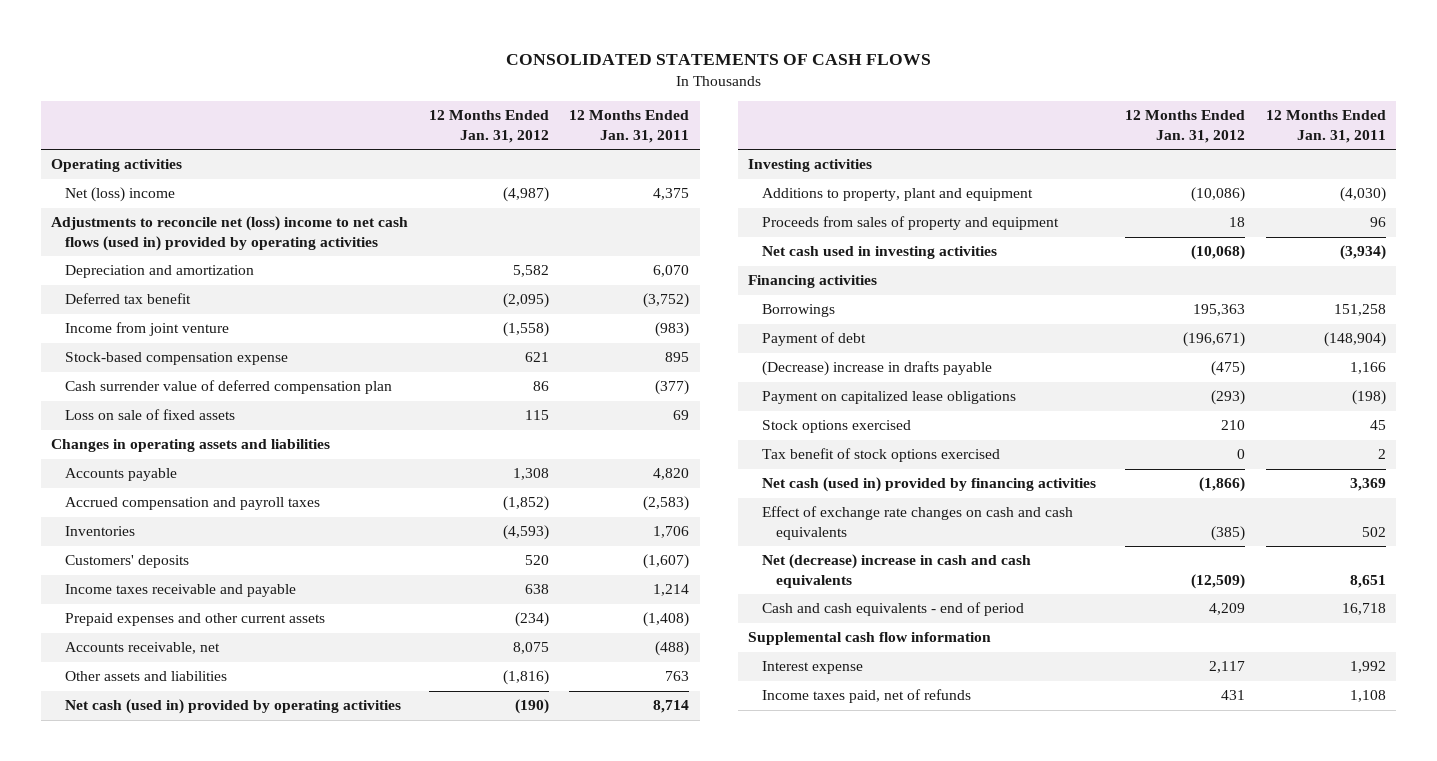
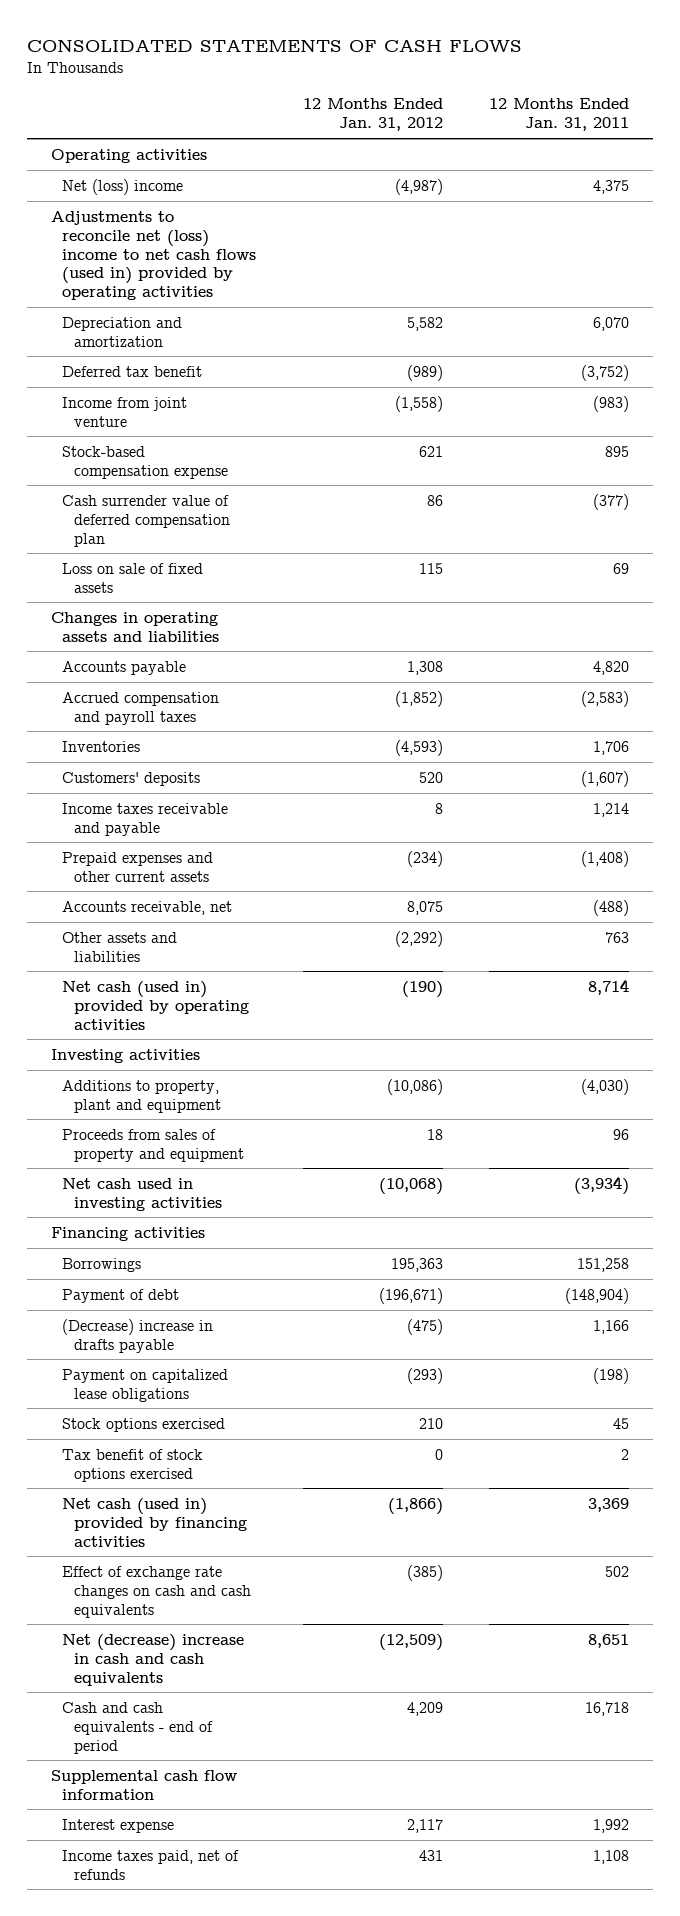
[502,293,549,309] (2,095) -> [406,364,443,381] (989)
[524,584,549,595] 638 -> [434,802,443,814] 8
[502,670,549,686] (1,816) -> [394,930,443,947] (2,292)

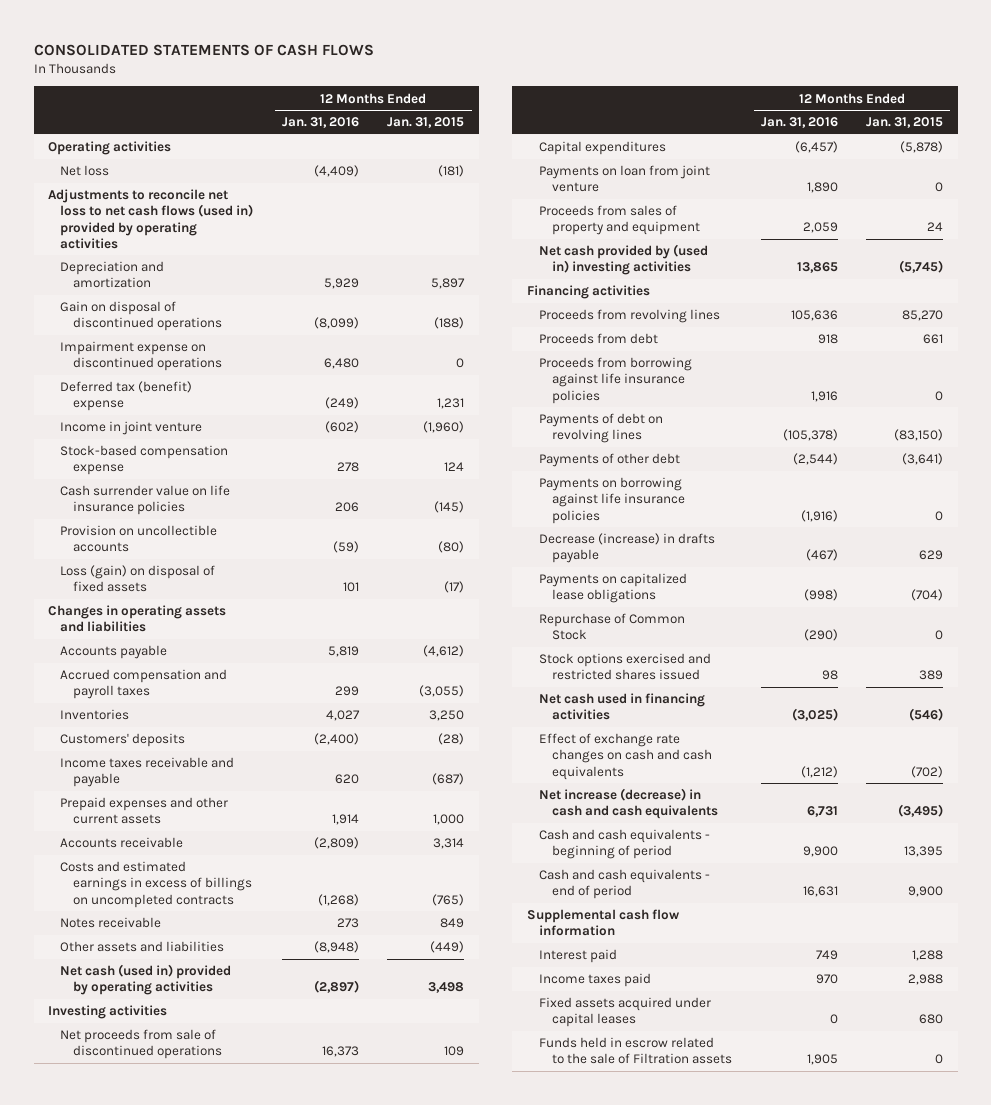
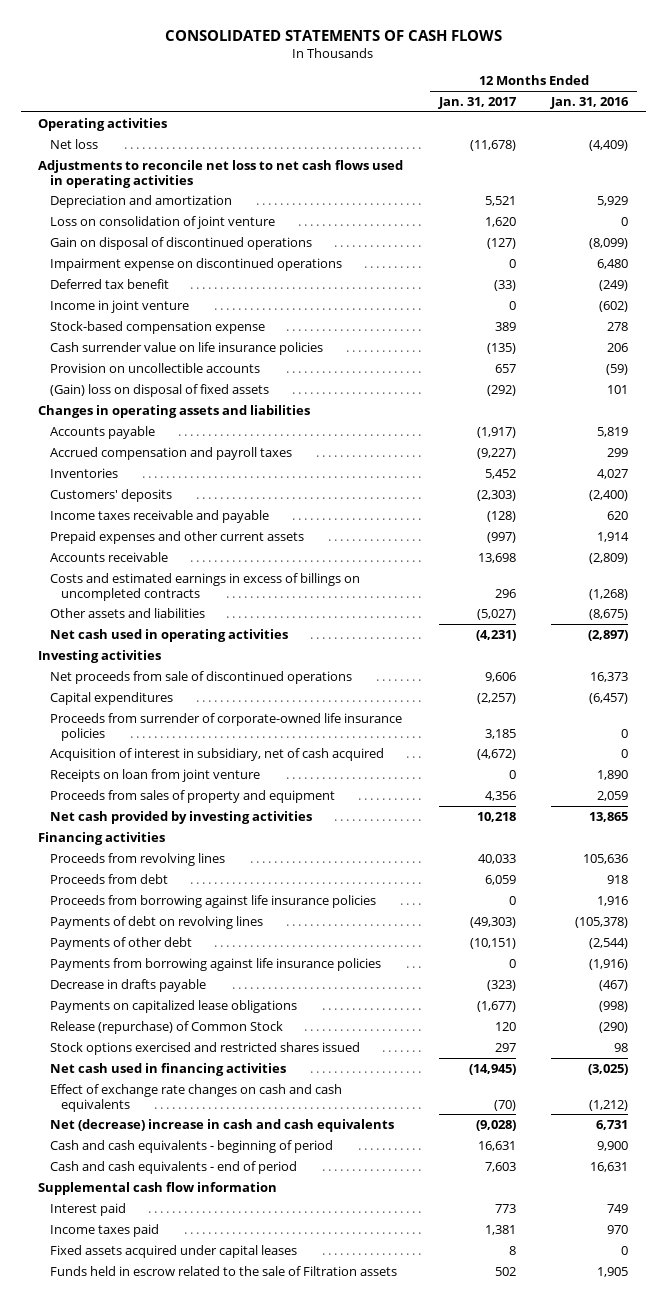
[387,117,465,129] Jan. 31, 2015 -> none
none -> [437,96,517,109] Jan. 31, 2017
[47,189,254,249] Adjustments to reconcile net loss to net cash flows (used in) provided by operating activities -> [38,159,404,188] Adjustments to reconcile net loss to net cash flows used in operating activities
none -> [49,215,275,229] Loss on consolidation of joint venture
[60,381,193,412] Deferred tax (benefit) expense -> [49,278,169,289] Deferred tax benefit
[60,565,216,593] Loss (gain) on disposal of fixed assets -> [49,383,269,397] (Gain) loss on disposal of fixed assets
[60,917,162,929] Notes receivable -> none
[313,941,359,954] (8,948) -> [589,608,629,620] (8,675)
[60,964,232,996] Net cash (used in) provided by operating activities -> [49,628,288,642] Net cash used in operating activities
none -> [49,712,402,741] Proceeds from surrender of corporate-owned life insurance policies
none -> [49,747,384,761] Acquisition of interest in subsidiary, net of cash acquired
[539,165,711,193] Payments on loan from joint venture -> [49,768,260,782] Receipts on loan from joint venture
[539,244,709,276] Net cash provided by (used in) investing activities -> [49,810,312,824] Net cash provided by investing activities
[539,477,685,524] Payments on borrowing against life insurance policies -> [49,957,381,971] Payments from borrowing against life insurance policies
[539,533,716,564] Decrease (increase) in drafts payable -> [49,978,206,992] Decrease in drafts payable
[539,613,686,641] Repurchase of Common Stock -> [49,1020,283,1034] Release (repurchase) of Common Stock
[539,788,718,820] Net increase (decrease) in cash and cash equivalents -> [49,1118,394,1132] Net (decrease) increase in cash and cash equivalents

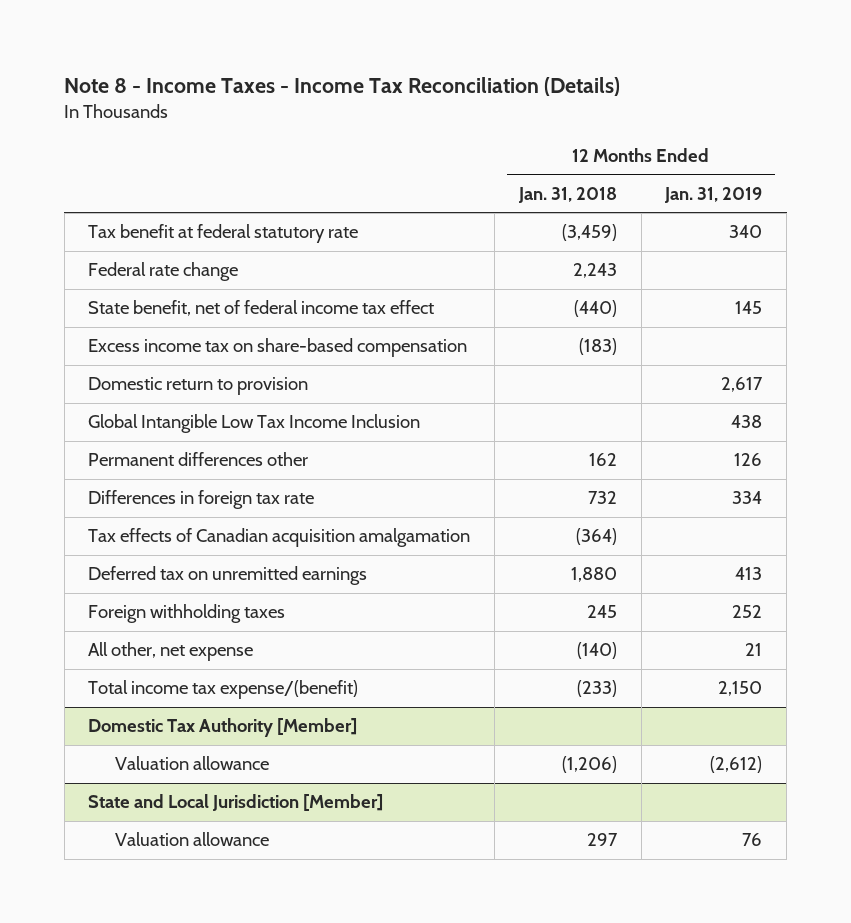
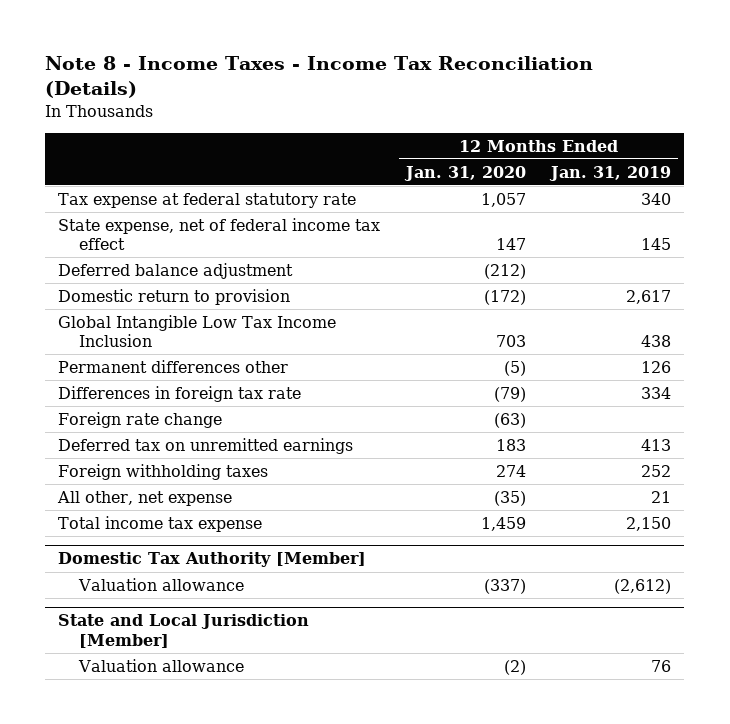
[517,186,617,203] Jan. 31, 2018 -> none
none -> [403,165,526,181] Jan. 31, 2020
[88,262,239,282] Federal rate change -> none
[88,338,468,358] Excess income tax on share-based compensation -> none
[88,224,359,244] Tax benefit at federal statutory rate -> [58,192,357,208] Tax expense at federal statutory rate
[88,300,435,317] State benefit, net of federal income tax effect -> [58,217,381,250] State expense, net of federal income tax effect
none -> [58,262,294,279] Deferred balance adjustment
[88,528,471,548] Tax effects of Canadian acquisition amalgamation -> none
none -> [58,411,223,428] Foreign rate change
[88,680,359,700] Total income tax expense/(benefit) -> [58,515,263,532] Total income tax expense

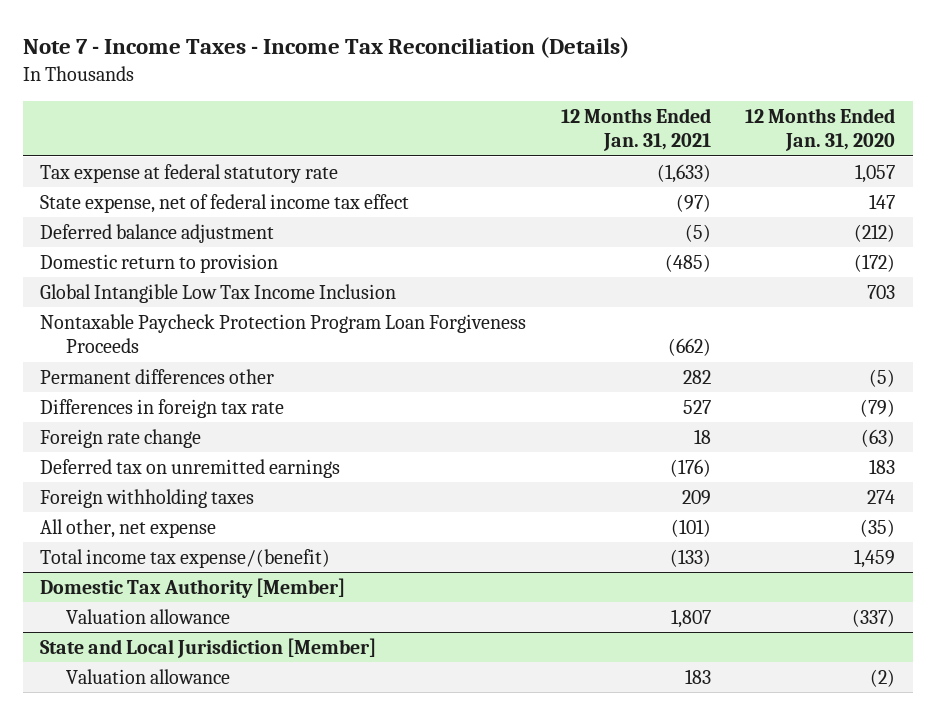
[45,56,594,99] Note 8 - Income Taxes - Income Tax Reconciliation (Details) -> [22,37,629,59] Note 7 - Income Taxes - Income Tax Reconciliation (Details)
[549,165,672,181] Jan. 31, 2019 -> none
none -> [560,108,711,152] 12 Months Ended Jan. 31, 2021
none -> [40,314,527,354] Nontaxable Paycheck Protection Program Loan Forgiveness Proceeds
[58,515,263,532] Total income tax expense -> [40,549,331,569] Total income tax expense/(benefit)

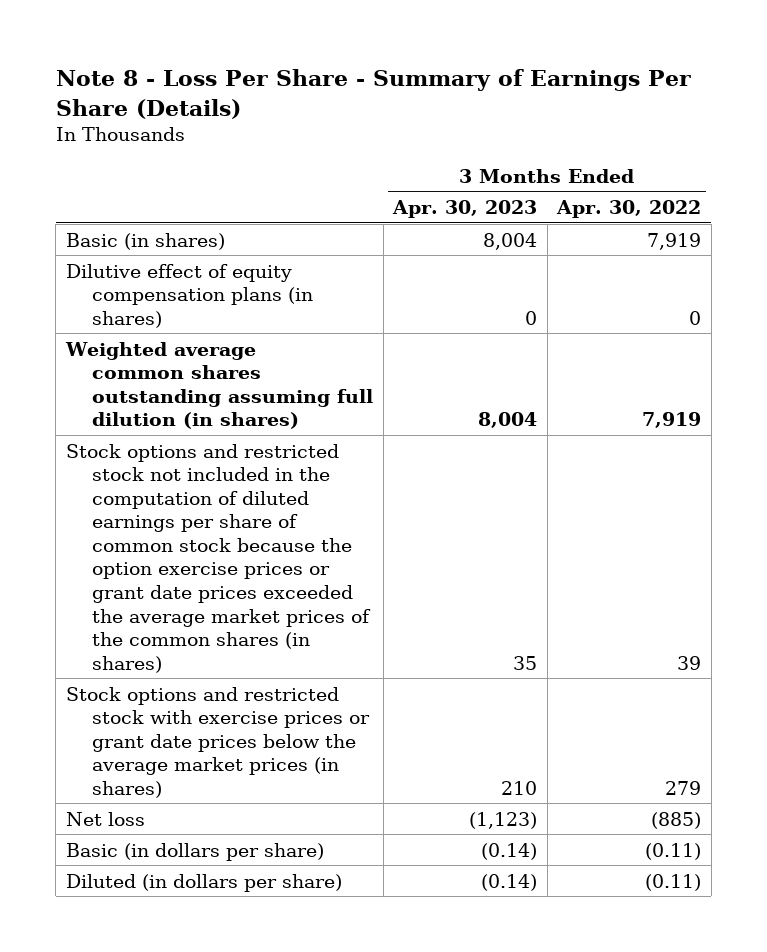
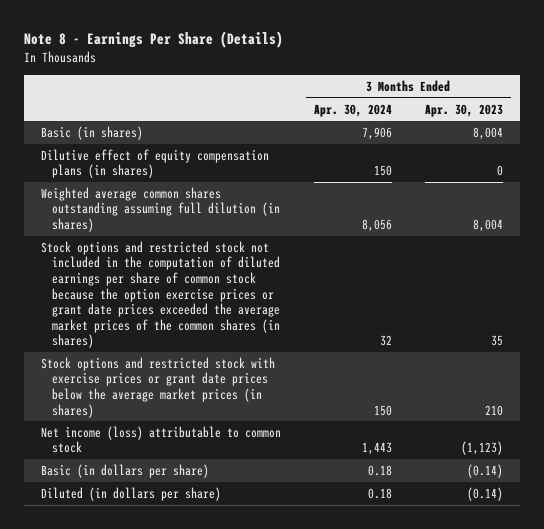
[55,68,691,119] Note 8 - Loss Per Share - Summary of Earnings Per Share (Details) -> [24,31,284,49] Note 8 - Earnings Per Share (Details)
[556,200,702,219] Apr. 30, 2022 -> none
none -> [313,103,392,117] Apr. 30, 2024
[65,811,145,826] Net loss -> [40,425,281,454] Net income (loss) attributable to common stock

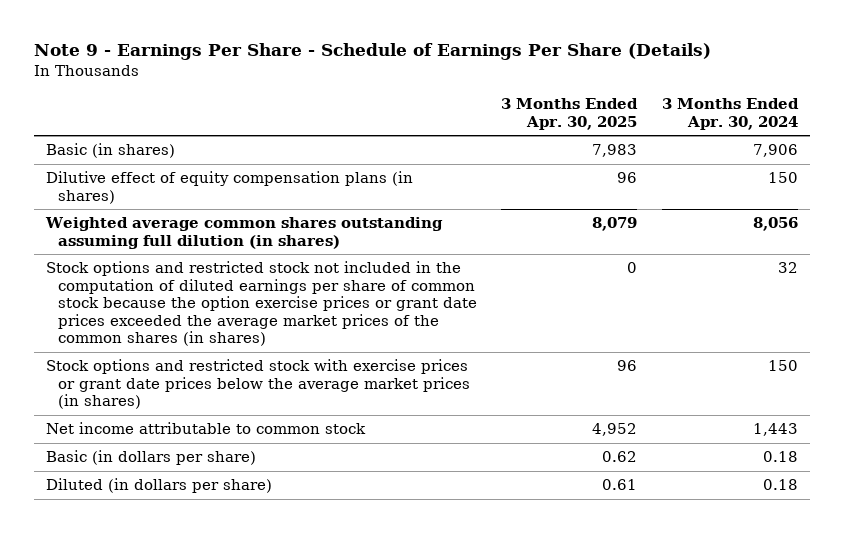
[24,31,284,49] Note 8 - Earnings Per Share (Details) -> [33,43,711,61] Note 9 - Earnings Per Share - Schedule of Earnings Per Share (Details)
[424,103,503,117] Apr. 30, 2023 -> none
none -> [501,98,639,130] 3 Months Ended Apr. 30, 2025
[40,425,281,454] Net income (loss) attributable to common stock -> [46,422,367,435] Net income attributable to common stock

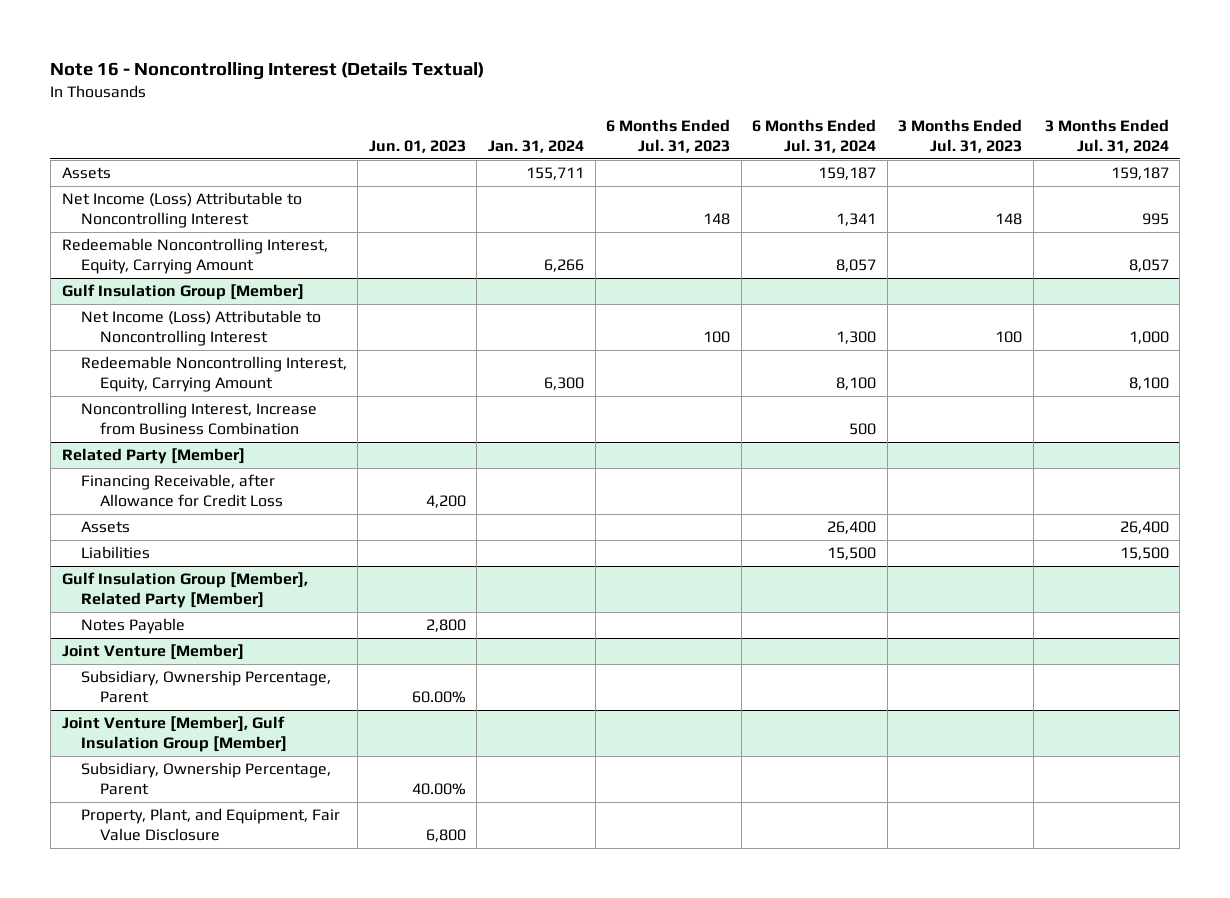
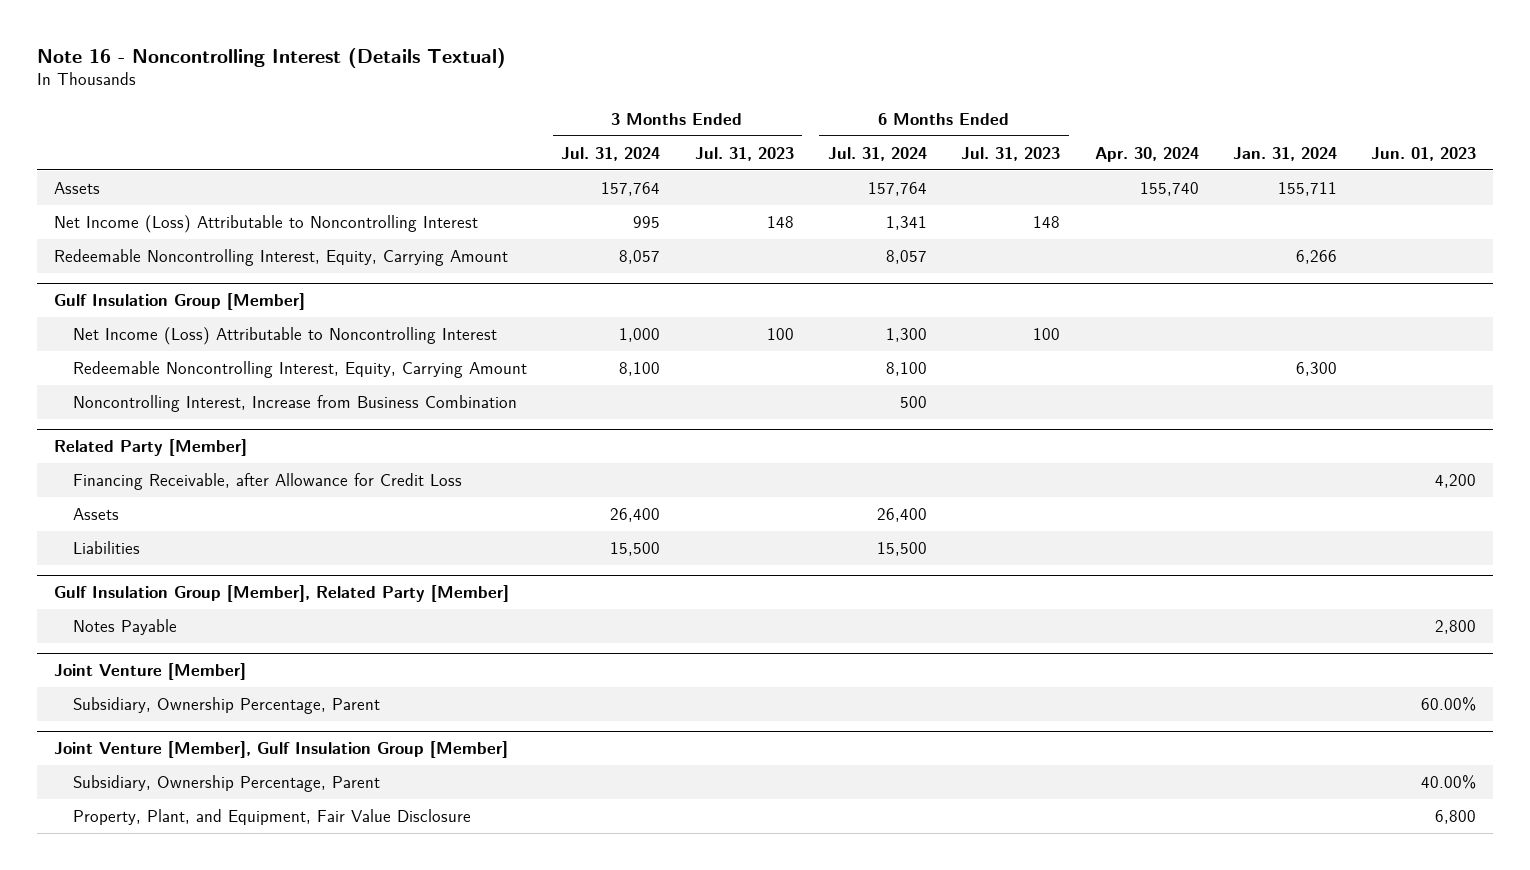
none -> [1094,146,1199,162] Apr. 30, 2024
[818,167,877,181] 159,187 -> [867,181,927,196] 157,764
[1110,167,1169,181] 159,187 -> [601,181,661,196] 157,764

